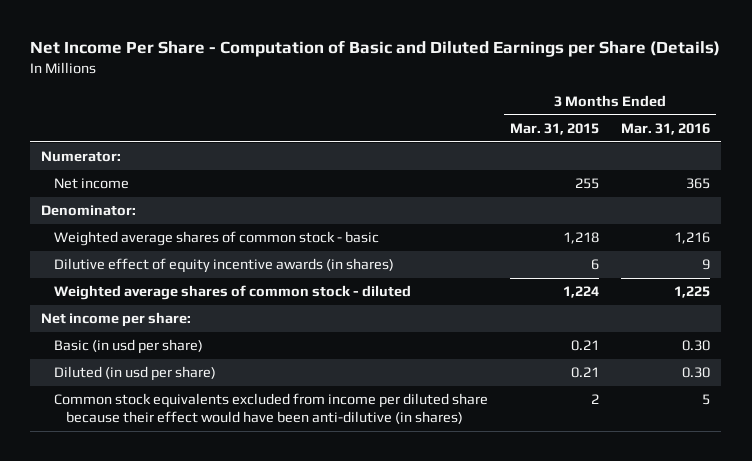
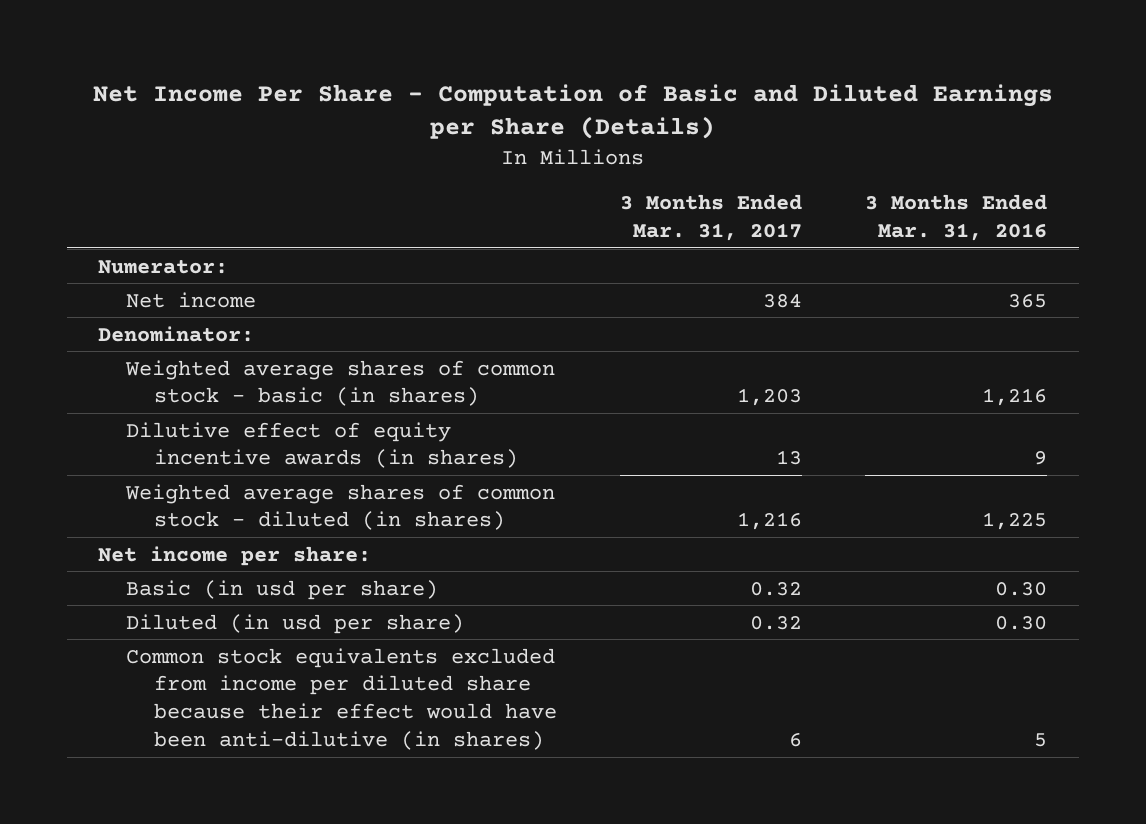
[509,123,599,136] Mar. 31, 2015 -> none
none -> [620,194,803,242] 3 Months Ended Mar. 31, 2017
[53,231,379,247] Weighted average shares of common stock - basic -> [124,359,555,407] Weighted average shares of common stock - basic (in shares)
[53,285,411,301] Weighted average shares of common stock - diluted -> [124,483,555,531] Weighted average shares of common stock - diluted (in shares)

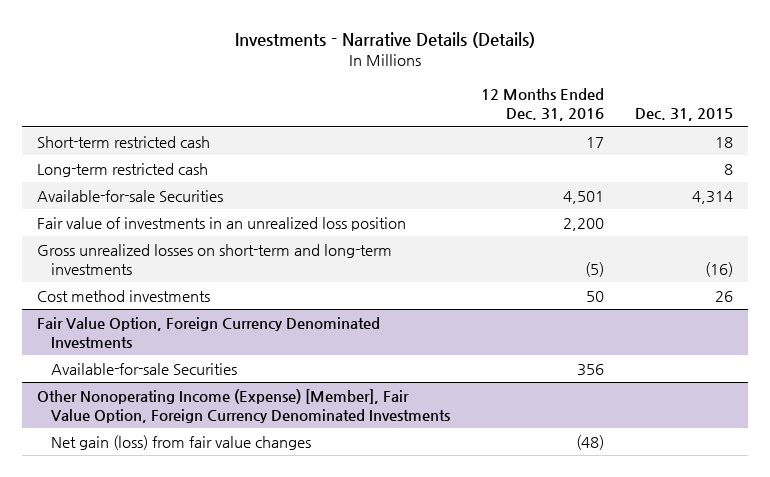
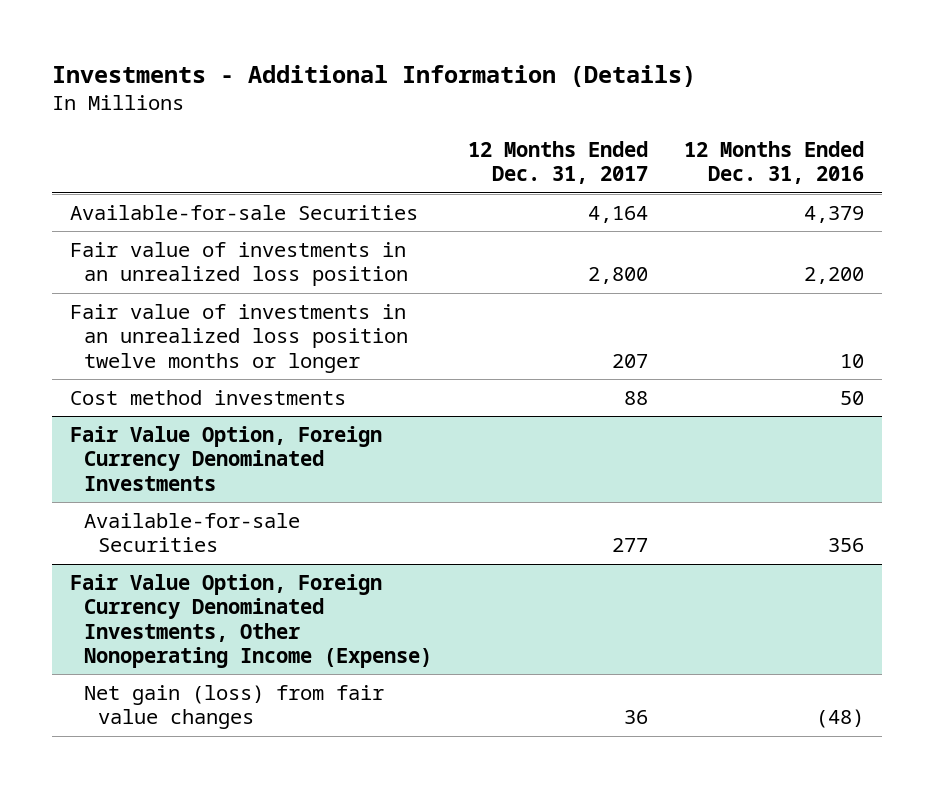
[235,32,536,49] Investments - Narrative Details (Details) -> [51,65,696,88] Investments - Additional Information (Details)
[634,108,733,122] Dec. 31, 2015 -> none
none -> [467,140,648,185] 12 Months Ended Dec. 31, 2017
[37,135,211,148] Short-term restricted cash -> none
[37,162,209,177] Long-term restricted cash -> none
[562,190,604,204] 4,501 -> [803,206,864,224] 4,379
[37,243,393,275] Gross unrealized losses on short-term and long-term investments -> none
none -> [69,304,408,373] Fair value of investments in an unrealized loss position twelve months or longer
[37,388,450,423] Other Nonoperating Income (Expense) [Member], Fair Value Option, Foreign Currency Denominated Investments -> [69,574,432,668] Fair Value Option, Foreign Currency Denominated Investments, Other Nonoperating Income (Expense)

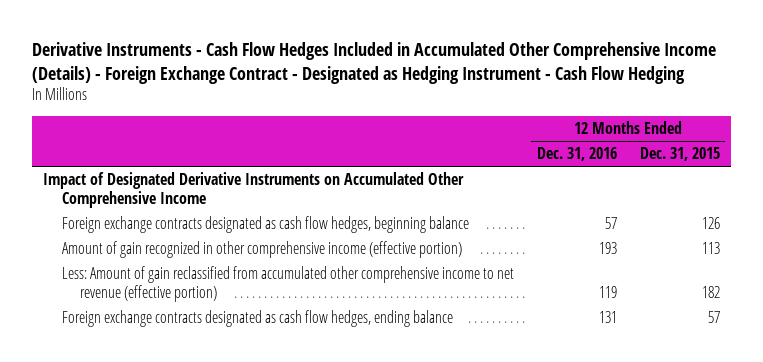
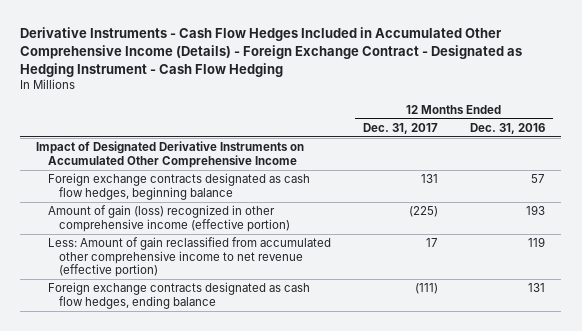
[639,147,720,162] Dec. 31, 2015 -> none
none -> [362,122,438,134] Dec. 31, 2017
[61,241,462,259] Amount of gain recognized in other comprehensive income (effective portion) -> [47,205,290,232] Amount of gain (loss) recognized in other comprehensive income (effective portion)

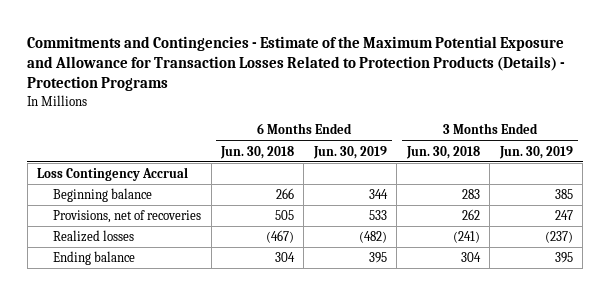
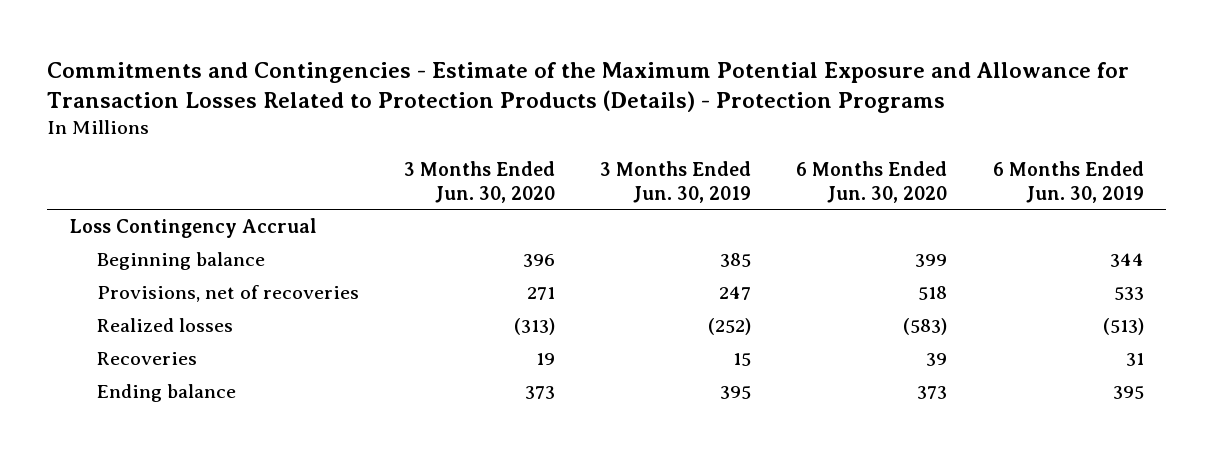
[219,145,294,159] Jun. 30, 2018 -> none
[405,145,480,159] Jun. 30, 2018 -> none
none -> [404,161,556,203] 3 Months Ended Jun. 30, 2020
none -> [796,161,948,203] 6 Months Ended Jun. 30, 2020
[358,231,387,244] (482) -> [1102,318,1144,336] (513)
[544,231,573,244] (237) -> [708,318,752,336] (252)
none -> [97,352,198,366] Recoveries

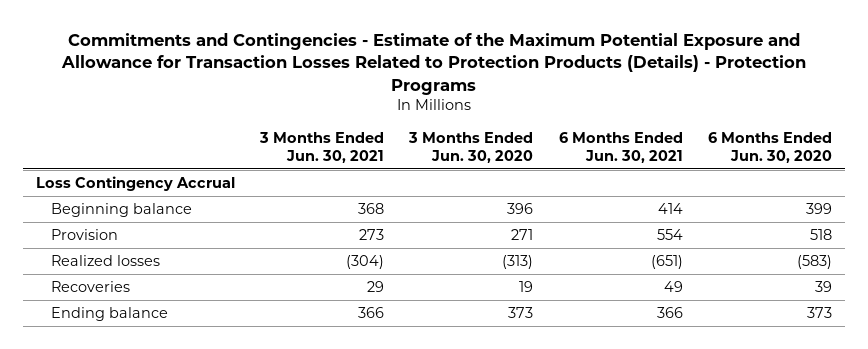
[600,161,752,203] 3 Months Ended Jun. 30, 2019 -> none
[992,161,1144,203] 6 Months Ended Jun. 30, 2019 -> none
none -> [259,132,385,163] 3 Months Ended Jun. 30, 2021
none -> [558,132,683,163] 6 Months Ended Jun. 30, 2021
[97,285,360,303] Provisions, net of recoveries -> [51,229,119,241] Provision

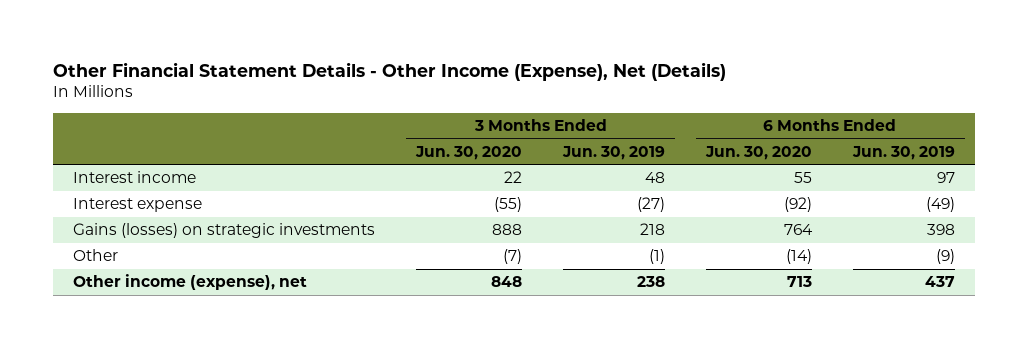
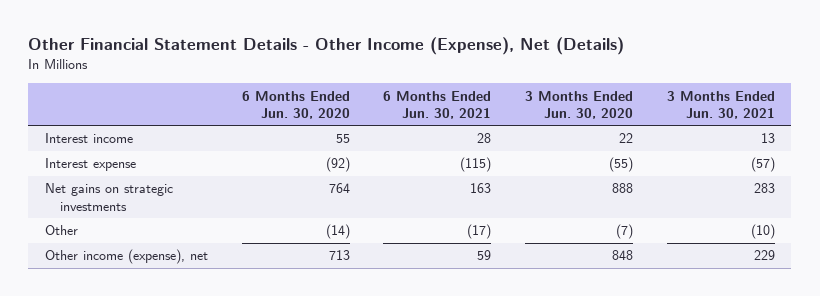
[561,145,665,160] Jun. 30, 2019 -> none
[851,145,955,160] Jun. 30, 2019 -> none
none -> [383,90,492,119] 6 Months Ended Jun. 30, 2021
none -> [666,90,775,119] 3 Months Ended Jun. 30, 2021
[73,223,376,239] Gains (losses) on strategic investments -> [45,183,174,211] Net gains on strategic investments

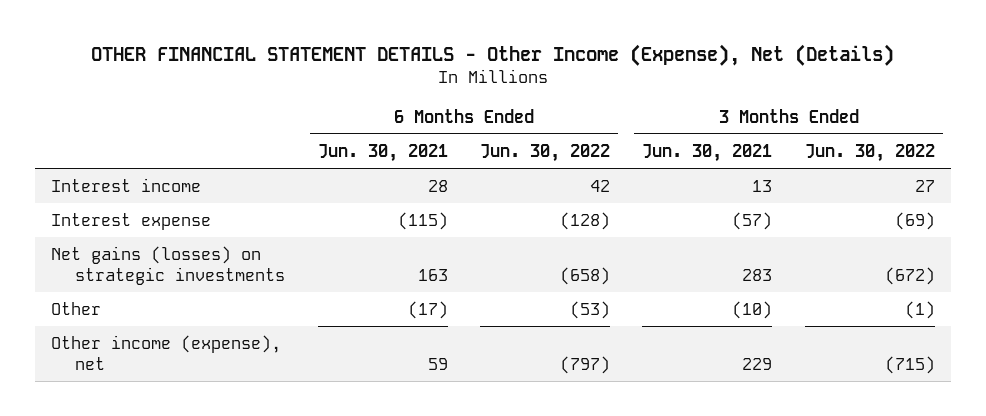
[28,37,625,56] Other Financial Statement Details - Other Income (Expense), Net (Details) -> [90,43,894,66] OTHER FINANCIAL STATEMENT DETAILS - Other Income (Expense), Net (Details)
[241,90,350,119] 6 Months Ended Jun. 30, 2020 -> none
[524,90,633,119] 3 Months Ended Jun. 30, 2020 -> none
none -> [480,143,611,162] Jun. 30, 2022
none -> [804,143,935,162] Jun. 30, 2022
[45,183,174,211] Net gains on strategic investments -> [51,245,286,285] Net gains (losses) on strategic investments

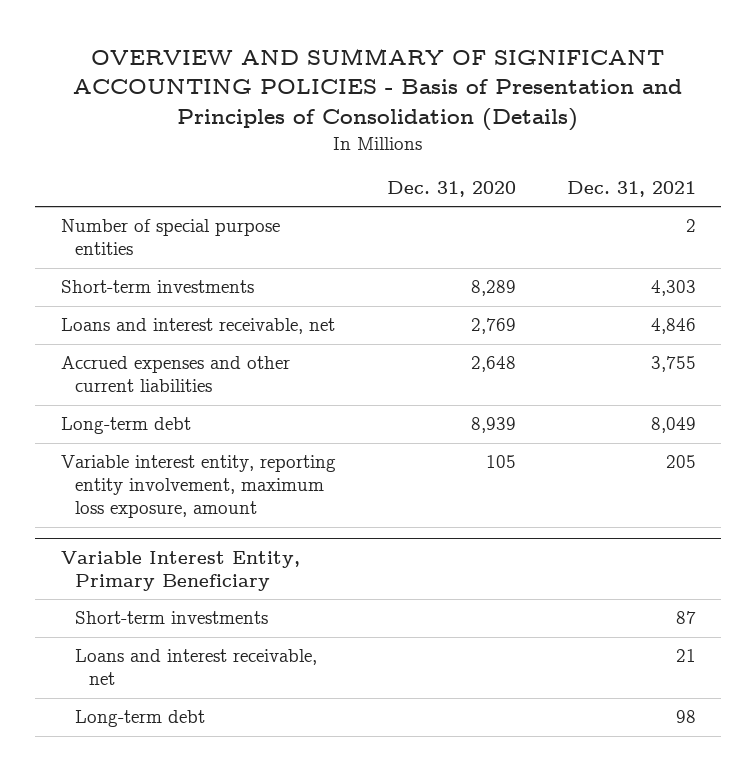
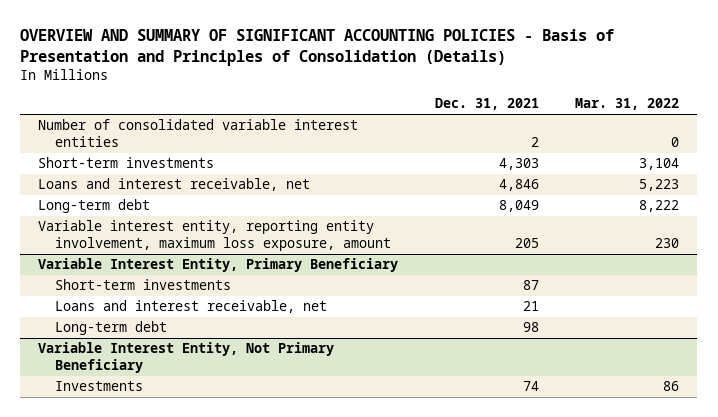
[386,181,516,198] Dec. 31, 2020 -> none
none -> [575,98,680,111] Mar. 31, 2022
[60,219,280,256] Number of special purpose entities -> none
none -> [38,119,359,148] Number of consolidated variable interest entities
[60,356,290,393] Accrued expenses and other current liabilities -> none
none -> [38,342,335,374] Variable Interest Entity, Not Primary Beneficiary
none -> [54,381,143,392] Investments

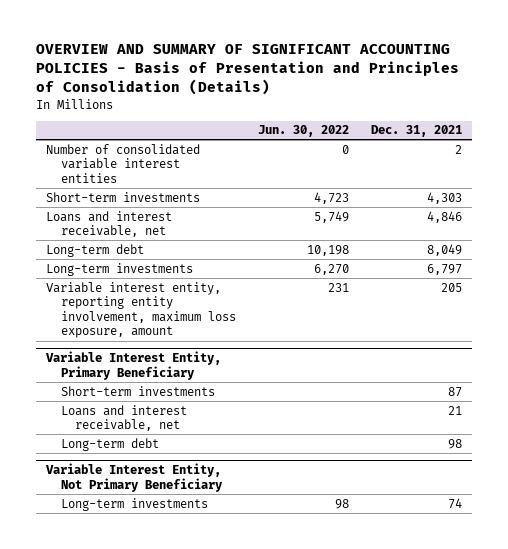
[575,98,680,111] Mar. 31, 2022 -> none
none -> [257,125,349,138] Jun. 30, 2022
none -> [46,262,194,276] Long-term investments
[54,381,143,392] Investments -> none
none -> [60,497,208,511] Long-term investments

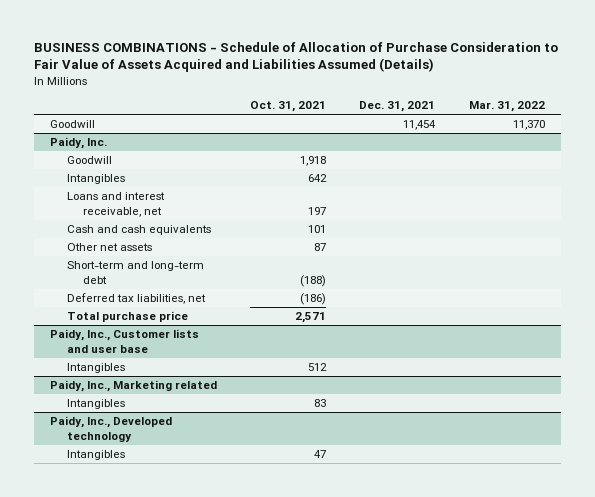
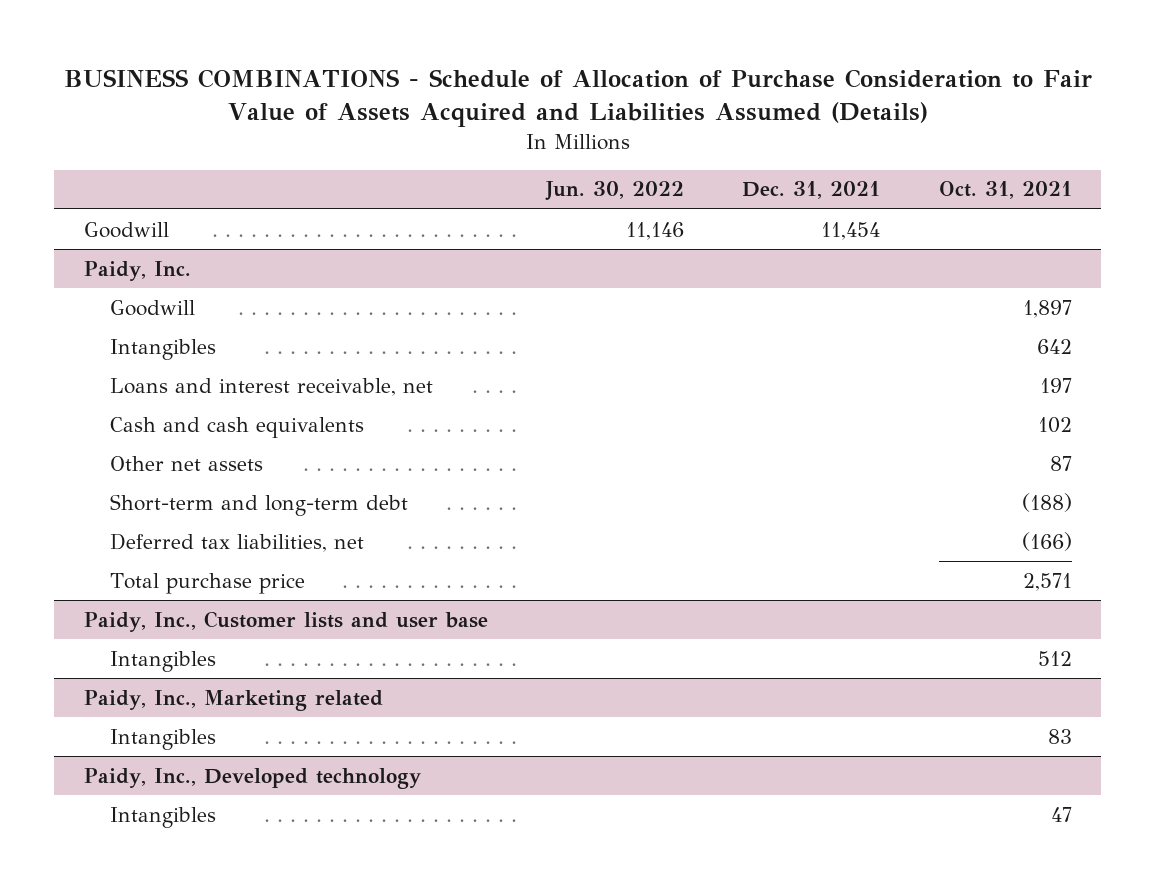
[468,101,545,113] Mar. 31, 2022 -> none
none -> [544,181,684,202] Jun. 30, 2022
[300,155,327,166] 1,918 -> [1022,299,1072,318] 1,897
[308,224,327,233] 101 -> [1037,416,1072,433] 102
[300,292,327,305] (186) -> [1021,531,1072,551] (166)

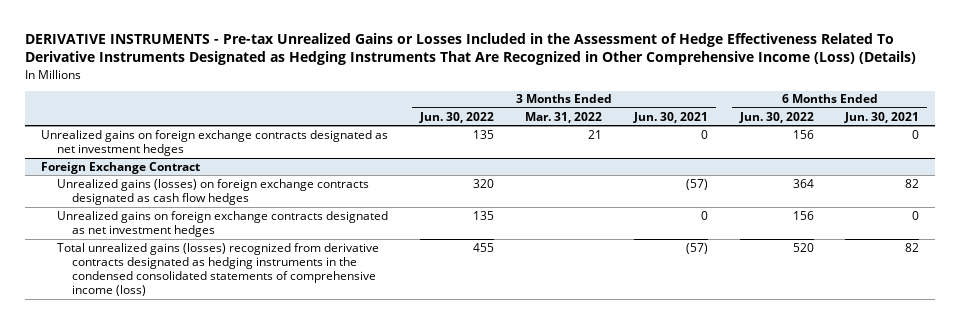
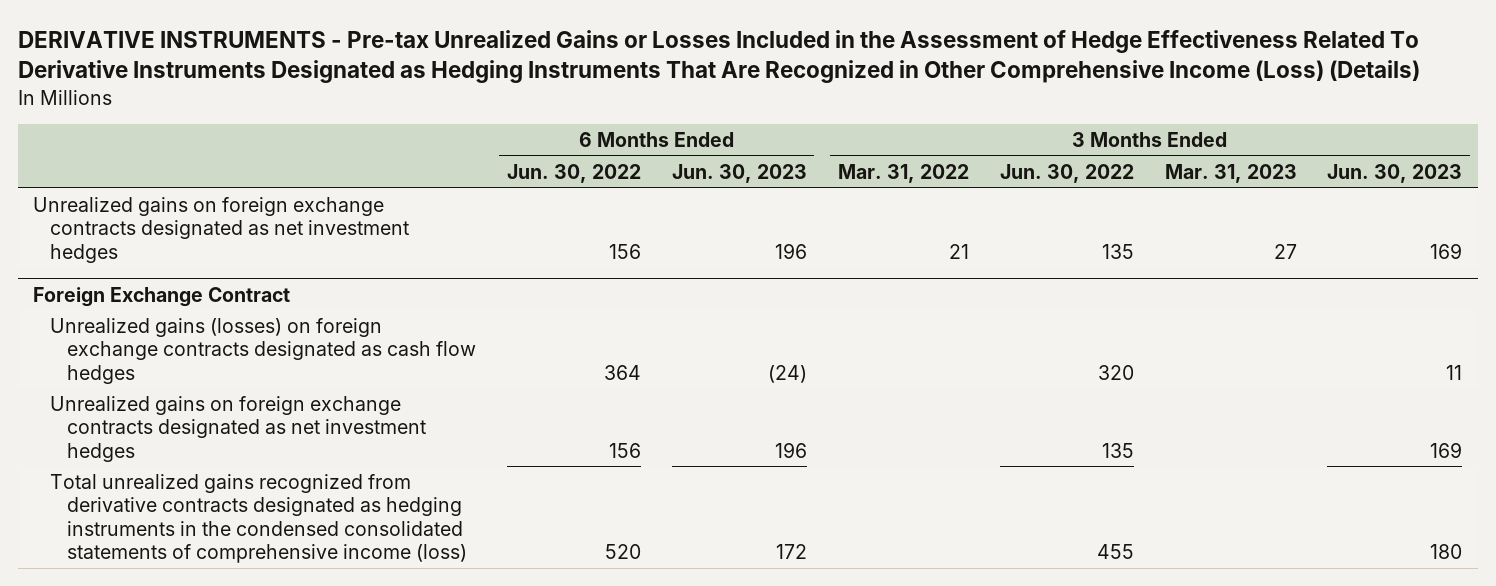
[633,111,709,123] Jun. 30, 2021 -> none
[844,111,920,123] Jun. 30, 2021 -> none
none -> [671,163,807,183] Jun. 30, 2023
none -> [1164,163,1297,183] Mar. 31, 2023
none -> [1327,163,1463,183] Jun. 30, 2023
[56,242,379,297] Total unrealized gains (losses) recognized from derivative contracts designated as hedging instruments in the condensed consolidated statements of comprehensive income (loss) -> [50,474,467,563] Total unrealized gains recognized from derivative contracts designated as hedging instruments in the condensed consolidated statements of comprehensive income (loss)

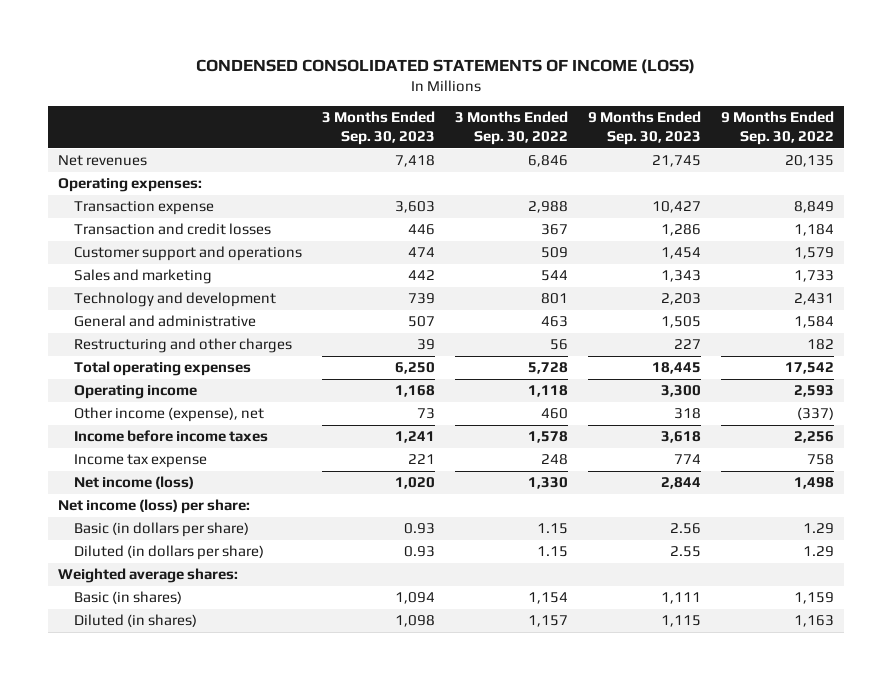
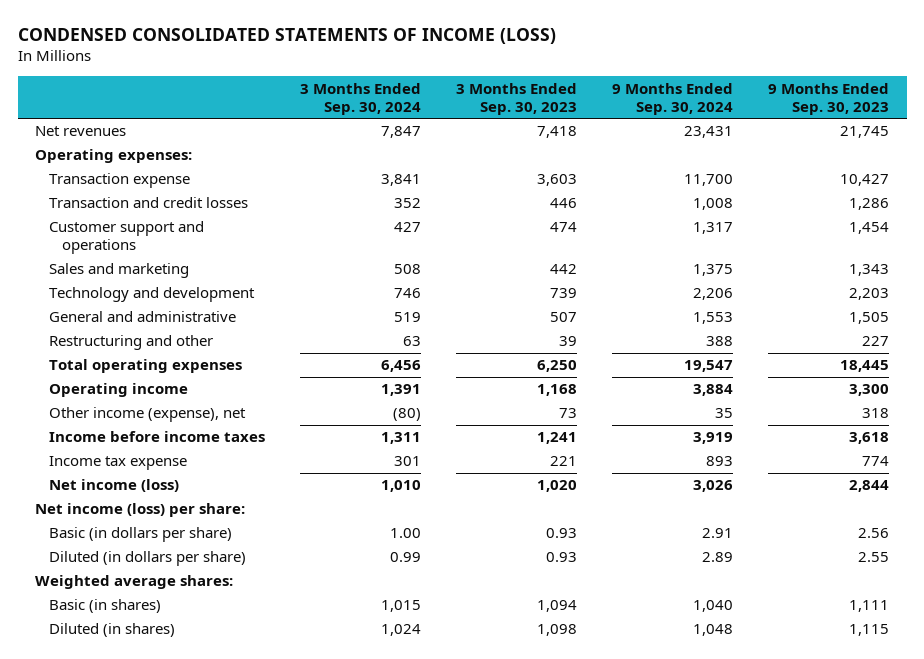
[454,110,568,146] 3 Months Ended Sep. 30, 2022 -> none
[721,110,835,146] 9 Months Ended Sep. 30, 2022 -> none
none -> [299,82,421,115] 3 Months Ended Sep. 30, 2024
none -> [611,82,733,115] 9 Months Ended Sep. 30, 2024
[73,338,292,354] Restructuring and other charges -> [48,335,213,351] Restructuring and other

